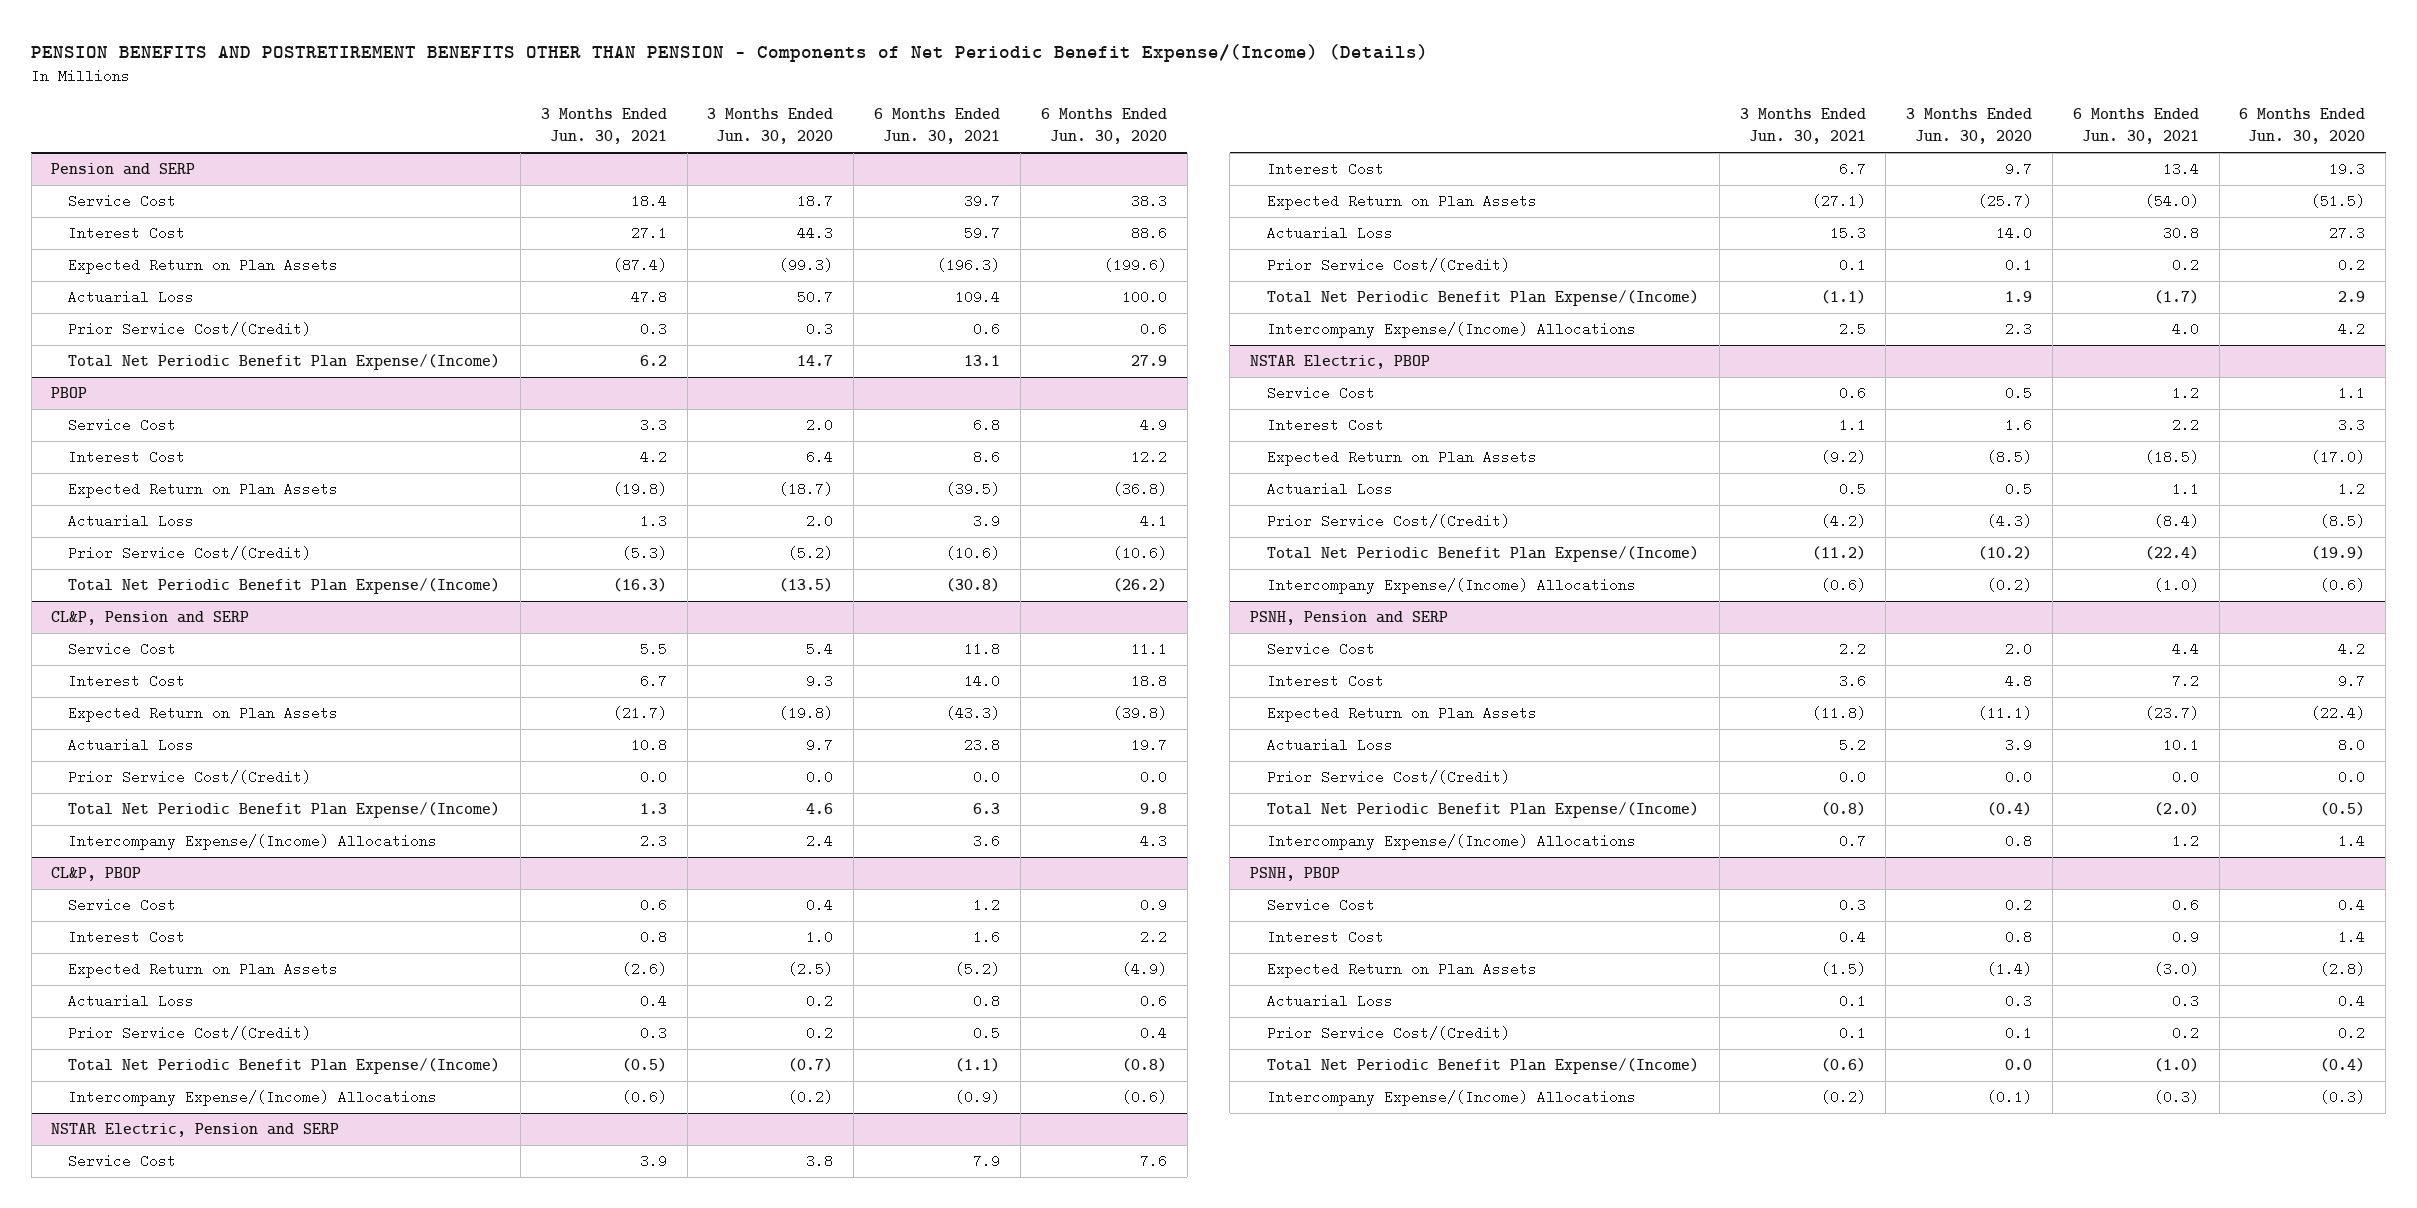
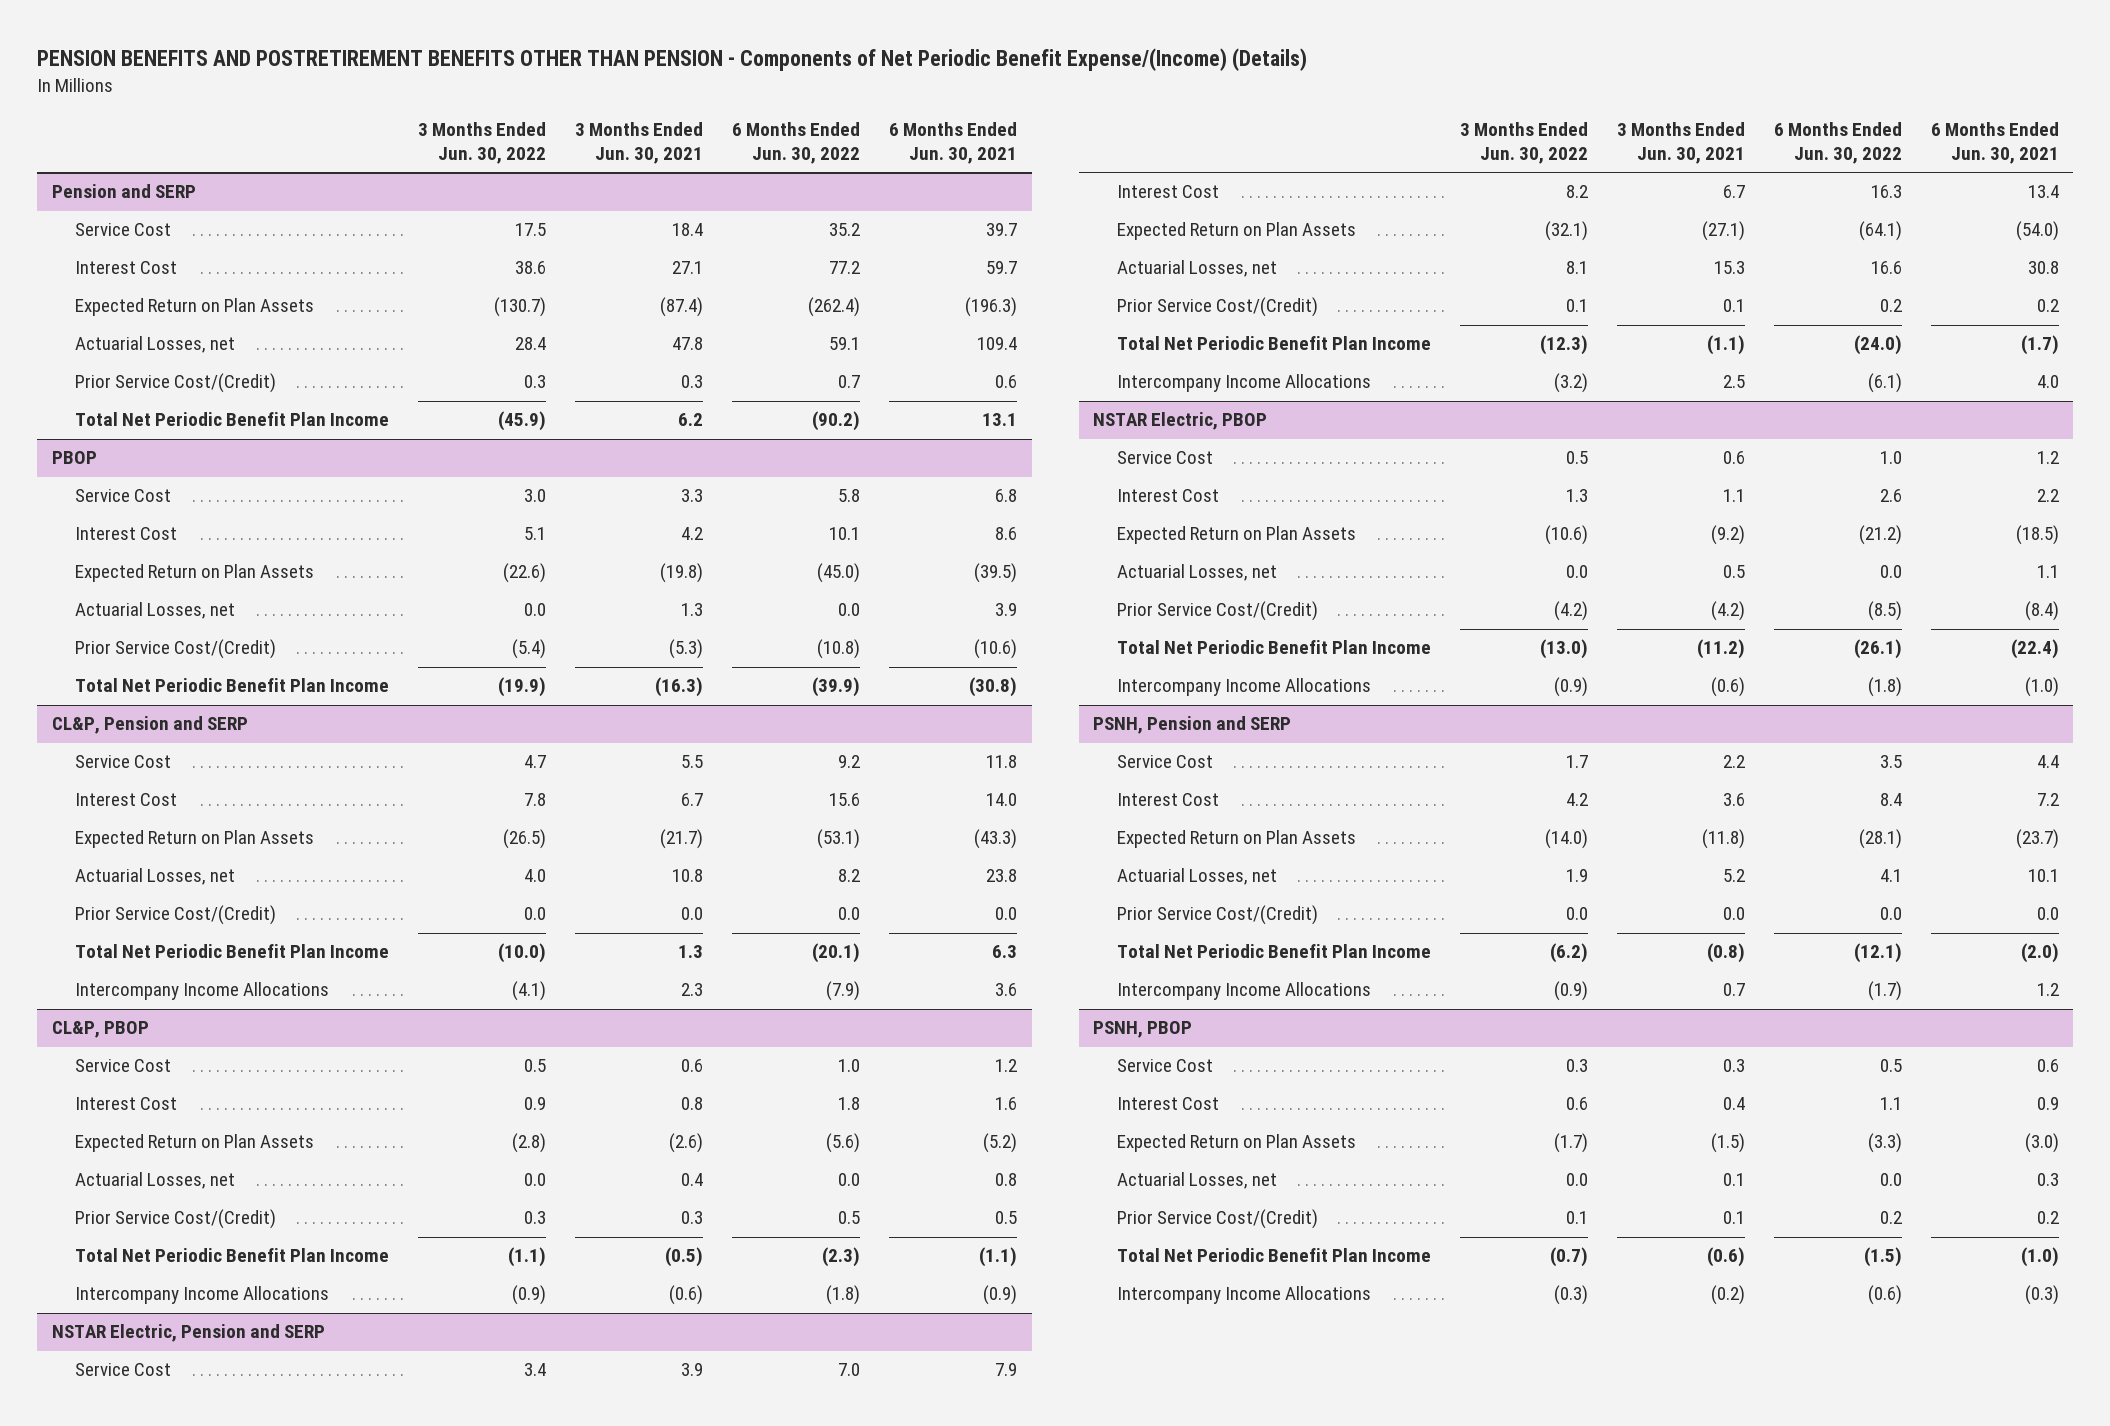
[707,108,834,145] 3 Months Ended Jun. 30, 2020 -> none
[1040,108,1167,145] 6 Months Ended Jun. 30, 2020 -> none
none -> [418,121,547,165] 3 Months Ended Jun. 30, 2022
none -> [732,121,861,165] 6 Months Ended Jun. 30, 2022
[68,290,195,305] Actuarial Loss -> [75,336,236,354] Actuarial Losses, net
[68,354,501,371] Total Net Periodic Benefit Plan Expense/(Income) -> [75,412,390,427] Total Net Periodic Benefit Plan Income
[68,514,195,529] Actuarial Loss -> [75,602,236,620] Actuarial Losses, net
[68,578,501,595] Total Net Periodic Benefit Plan Expense/(Income) -> [75,678,390,693] Total Net Periodic Benefit Plan Income
[68,738,195,753] Actuarial Loss -> [75,868,236,886] Actuarial Losses, net
[68,802,501,819] Total Net Periodic Benefit Plan Expense/(Income) -> [75,944,390,959] Total Net Periodic Benefit Plan Income
[68,834,438,851] Intercompany Expense/(Income) Allocations -> [75,982,330,1001] Intercompany Income Allocations
[68,994,195,1009] Actuarial Loss -> [75,1172,236,1190] Actuarial Losses, net
[68,1058,501,1075] Total Net Periodic Benefit Plan Expense/(Income) -> [75,1248,390,1263] Total Net Periodic Benefit Plan Income
[68,1090,438,1107] Intercompany Expense/(Income) Allocations -> [75,1286,330,1305] Intercompany Income Allocations
[1266,226,1393,241] Actuarial Loss -> [1116,260,1277,278] Actuarial Losses, net
[1266,290,1699,307] Total Net Periodic Benefit Plan Expense/(Income) -> [1116,336,1431,351] Total Net Periodic Benefit Plan Income
[1266,322,1636,339] Intercompany Expense/(Income) Allocations -> [1116,374,1371,393] Intercompany Income Allocations
[1266,482,1393,497] Actuarial Loss -> [1116,564,1277,582] Actuarial Losses, net
[1266,546,1699,563] Total Net Periodic Benefit Plan Expense/(Income) -> [1116,640,1431,655] Total Net Periodic Benefit Plan Income
[1266,578,1636,595] Intercompany Expense/(Income) Allocations -> [1116,678,1371,697] Intercompany Income Allocations
[1266,738,1393,753] Actuarial Loss -> [1116,868,1277,886] Actuarial Losses, net
[1266,802,1699,819] Total Net Periodic Benefit Plan Expense/(Income) -> [1116,944,1431,959] Total Net Periodic Benefit Plan Income
[1266,834,1636,851] Intercompany Expense/(Income) Allocations -> [1116,982,1371,1001] Intercompany Income Allocations
[1266,994,1393,1009] Actuarial Loss -> [1116,1172,1277,1190] Actuarial Losses, net
[1266,1058,1699,1075] Total Net Periodic Benefit Plan Expense/(Income) -> [1116,1248,1431,1263] Total Net Periodic Benefit Plan Income
[1266,1090,1636,1107] Intercompany Expense/(Income) Allocations -> [1116,1286,1371,1305] Intercompany Income Allocations

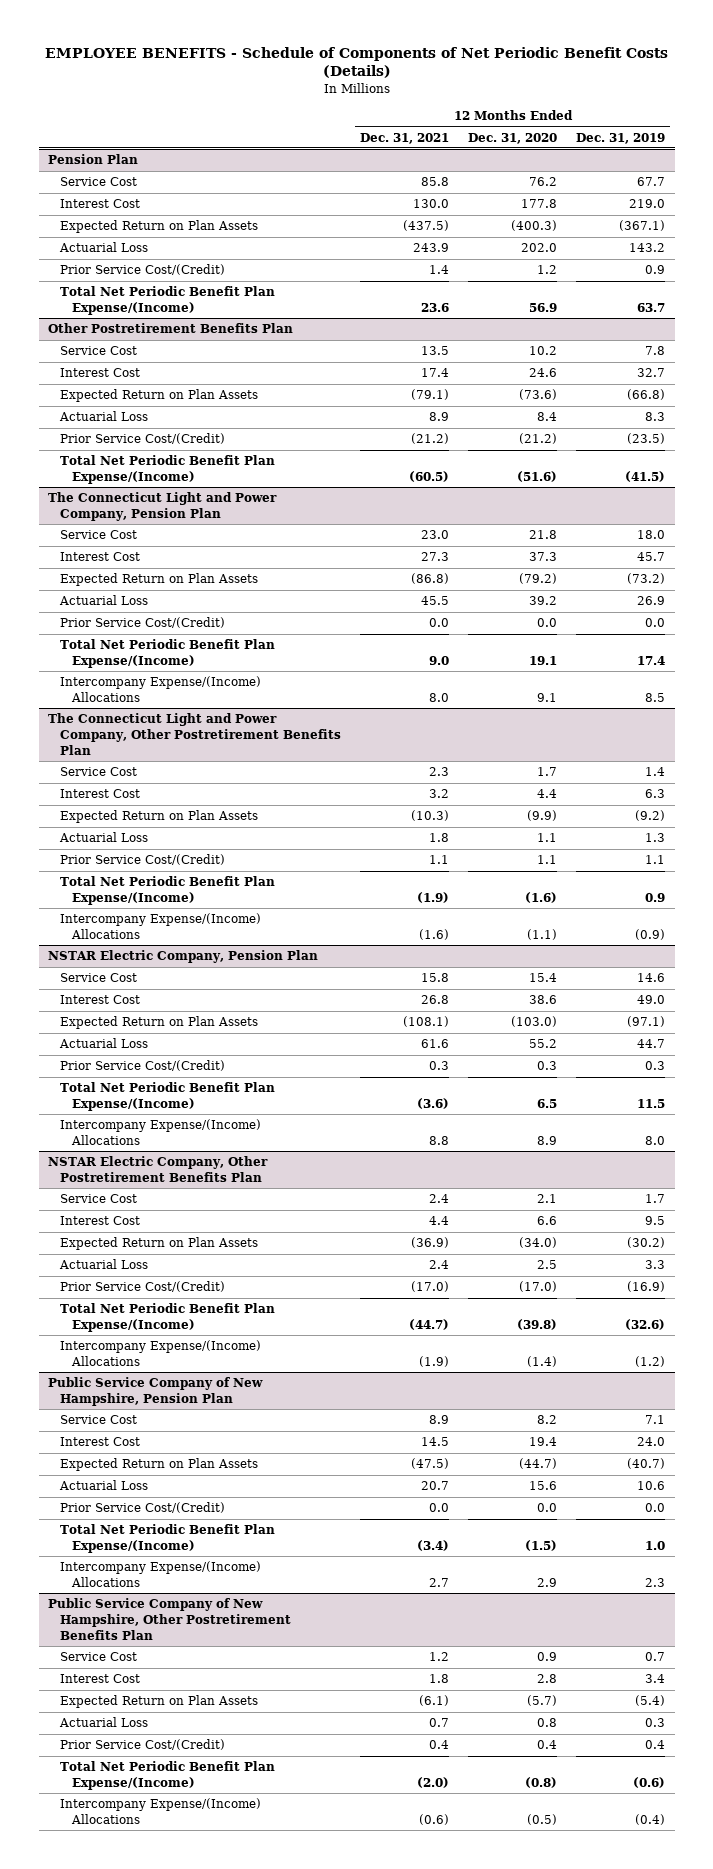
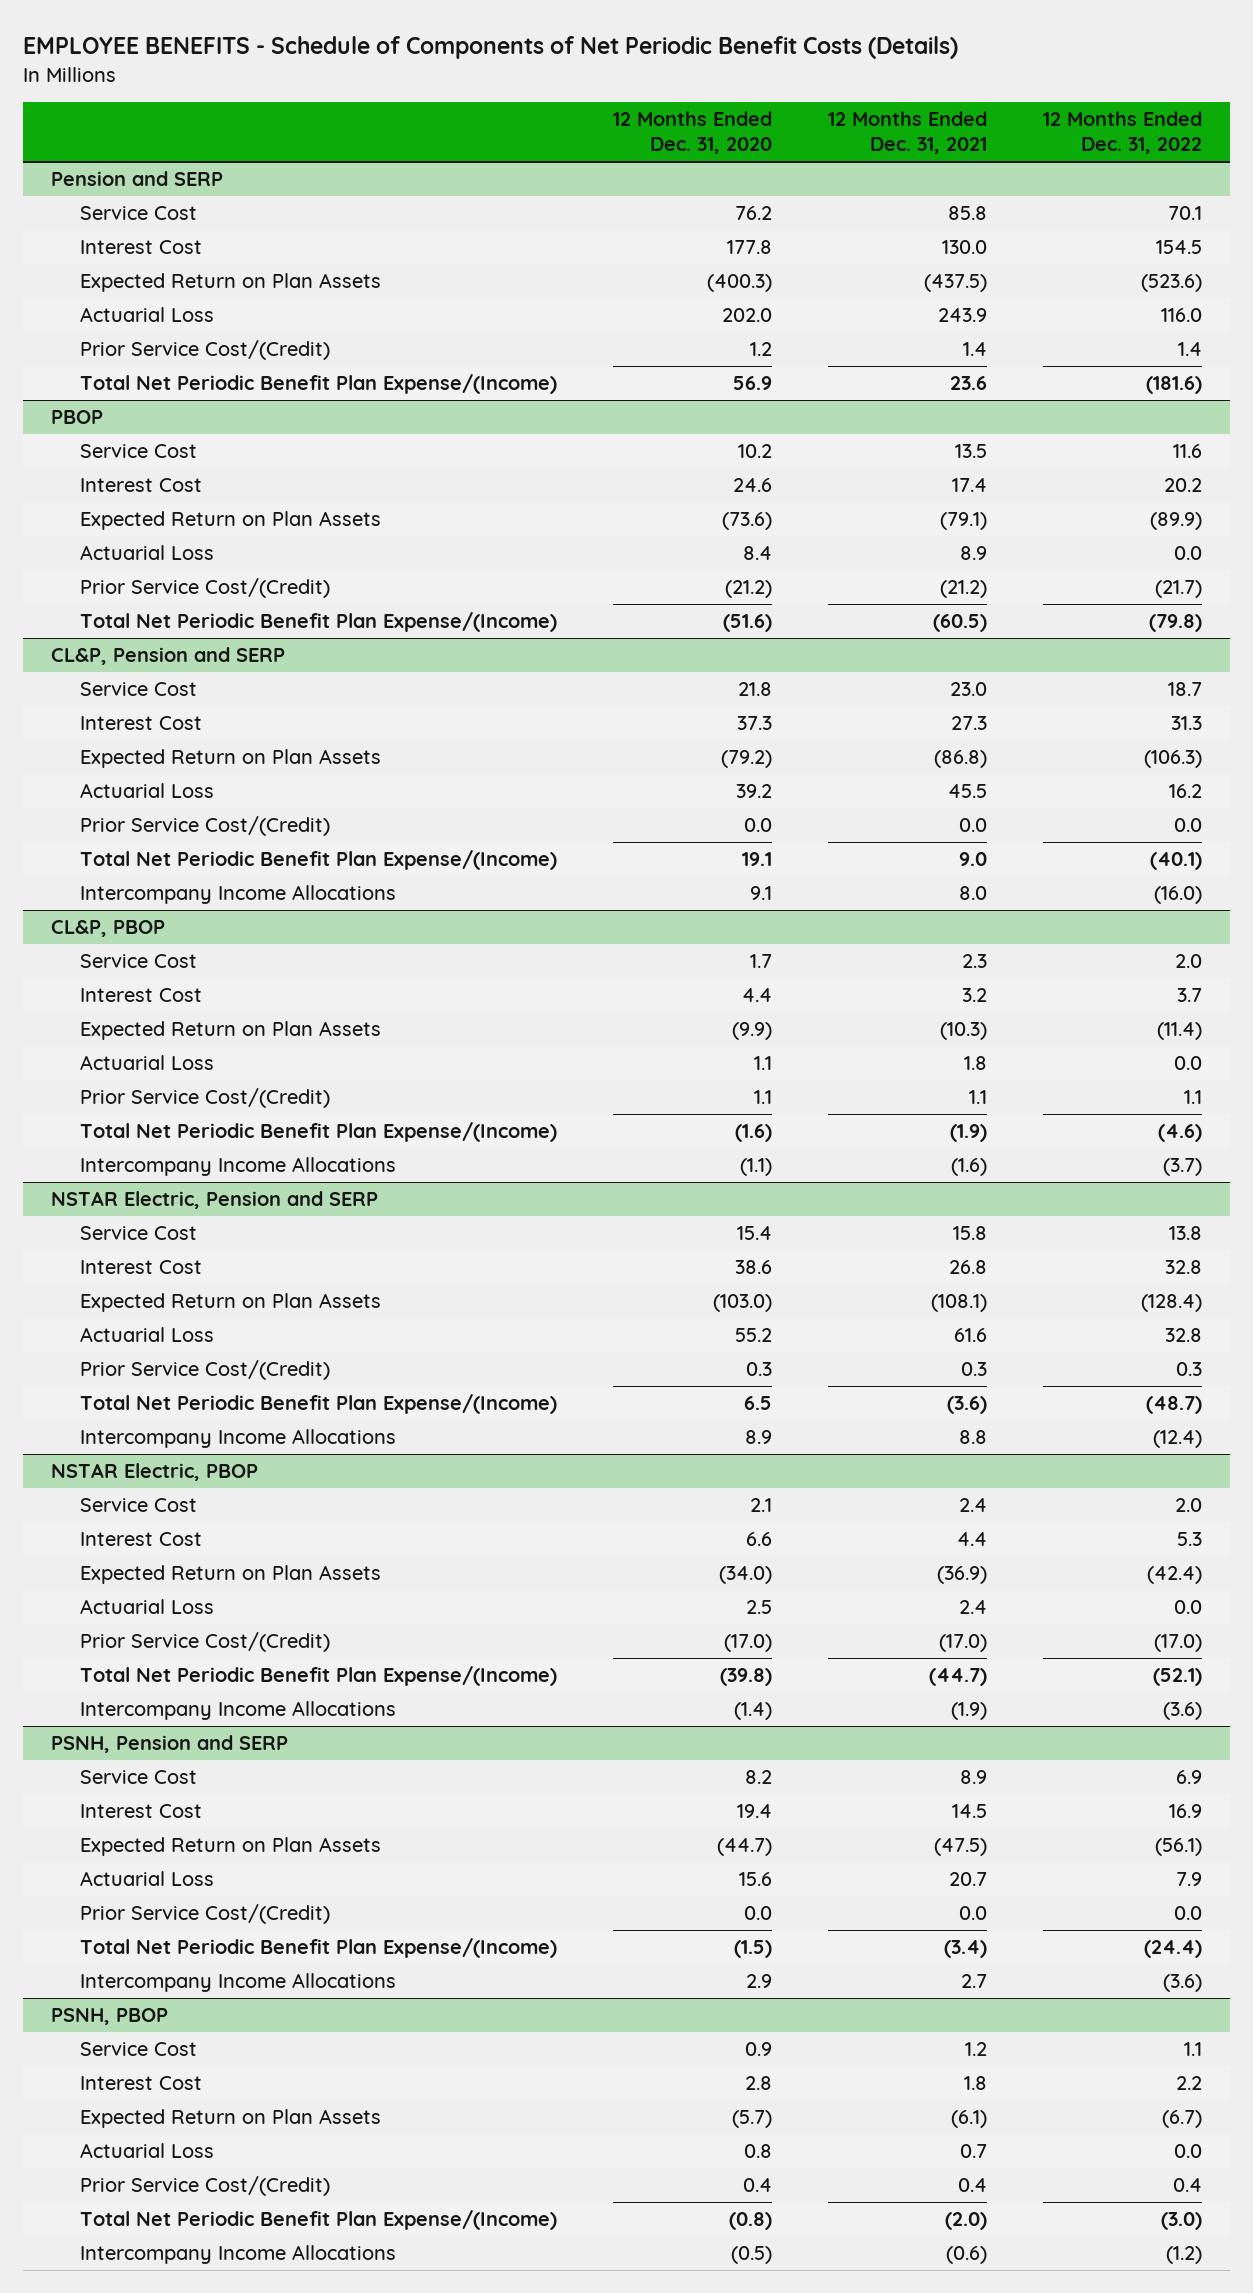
[576,132,666,144] Dec. 31, 2019 -> none
none -> [1043,111,1203,155] 12 Months Ended Dec. 31, 2022
[48,154,139,165] Pension Plan -> [51,171,224,187] Pension and SERP
[48,323,294,334] Other Postretirement Benefits Plan -> [51,410,104,425] PBOP
[48,492,278,521] The Connecticut Light and Power Company, Pension Plan -> none
none -> [51,647,286,666] CL&P, Pension and SERP
[48,713,342,755] The Connecticut Light and Power Company, Other Postretirement Benefits Plan -> none
[60,676,262,702] Intercompany Expense/(Income) Allocations -> [79,885,396,905] Intercompany Income Allocations
none -> [51,920,166,938] CL&P, PBOP
[48,950,319,964] NSTAR Electric Company, Pension Plan -> none
[60,913,262,939] Intercompany Expense/(Income) Allocations -> [79,1157,396,1177] Intercompany Income Allocations
none -> [51,1191,379,1210] NSTAR Electric, Pension and SERP
[48,1156,269,1182] NSTAR Electric Company, Other Postretirement Benefits Plan -> none
[60,1119,262,1145] Intercompany Expense/(Income) Allocations -> [79,1429,396,1449] Intercompany Income Allocations
none -> [51,1463,259,1482] NSTAR Electric, PBOP
[48,1377,264,1406] Public Service Company of New Hampshire, Pension Plan -> none
[60,1340,262,1366] Intercompany Expense/(Income) Allocations -> [79,1701,396,1721] Intercompany Income Allocations
none -> [51,1735,289,1754] PSNH, Pension and SERP
[48,1598,292,1640] Public Service Company of New Hampshire, Other Postretirement Benefits Plan -> none
[60,1561,262,1587] Intercompany Expense/(Income) Allocations -> [79,1973,396,1993] Intercompany Income Allocations
none -> [51,2008,169,2026] PSNH, PBOP
[60,1798,262,1824] Intercompany Expense/(Income) Allocations -> [79,2245,396,2265] Intercompany Income Allocations

